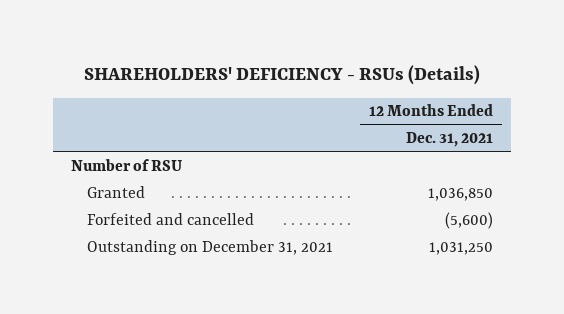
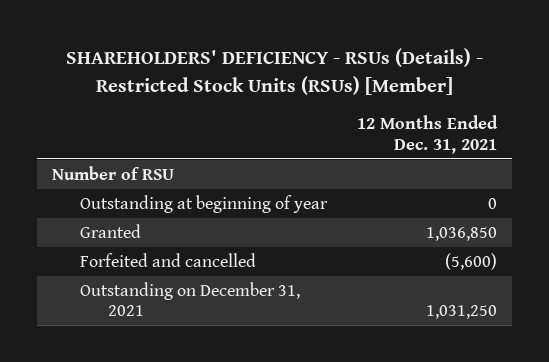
[83,65,480,86] SHAREHOLDERS' DEFICIENCY - RSUs (Details) -> [65,48,483,95] SHAREHOLDERS' DEFICIENCY - RSUs (Details) - Restricted Stock Units (RSUs) [Member]
none -> [79,195,328,214] Outstanding at beginning of year

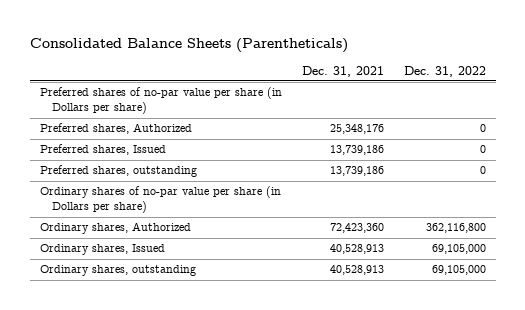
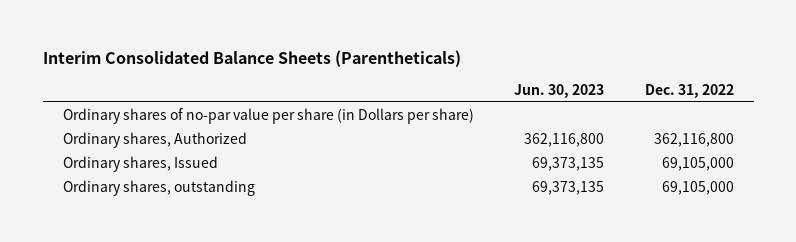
[29,38,348,54] Consolidated Balance Sheets (Parentheticals) -> [42,50,461,68] Interim Consolidated Balance Sheets (Parentheticals)
[301,65,384,77] Dec. 31, 2021 -> none
none -> [514,83,605,98] Jun. 30, 2023
[39,87,282,115] Preferred shares of no-par value per share (in Dollars per share) -> none
[39,123,192,135] Preferred shares, Authorized -> none
[39,144,166,156] Preferred shares, Issued -> none
[39,165,197,178] Preferred shares, outstanding -> none

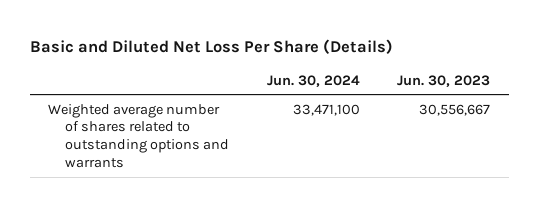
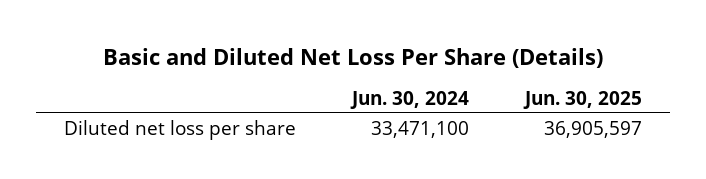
[397,74,491,87] Jun. 30, 2023 -> none
none -> [522,91,642,110] Jun. 30, 2025
[48,103,229,169] Weighted average number of shares related to outstanding options and warrants -> [64,120,297,141] Diluted net loss per share

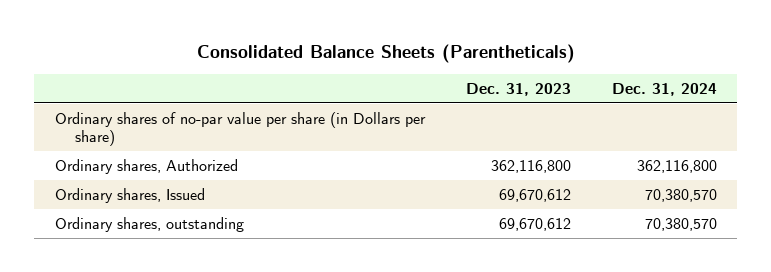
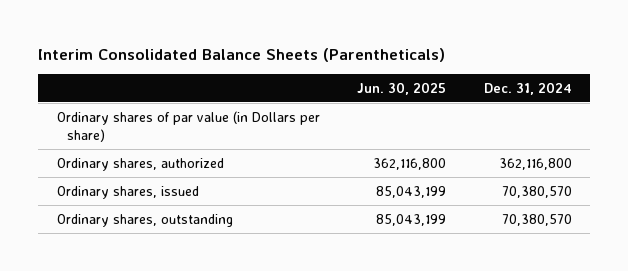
[196,44,575,64] Consolidated Balance Sheets (Parentheticals) -> [37,47,445,62] Interim Consolidated Balance Sheets (Parentheticals)
[465,82,571,96] Dec. 31, 2023 -> none
none -> [357,81,447,95] Jun. 30, 2025
[54,111,426,146] Ordinary shares of no-par value per share (in Dollars per share) -> [56,110,320,142] Ordinary shares of par value (in Dollars per share)
[54,158,238,174] Ordinary shares, Authorized -> [56,157,224,171] Ordinary shares, authorized
[54,187,205,203] Ordinary shares, Issued -> [56,185,199,199] Ordinary shares, issued

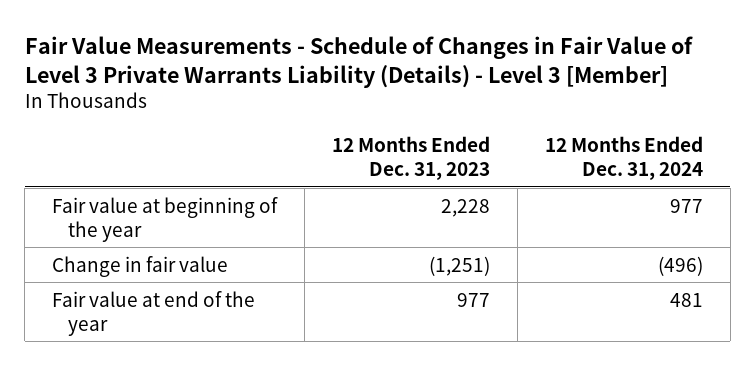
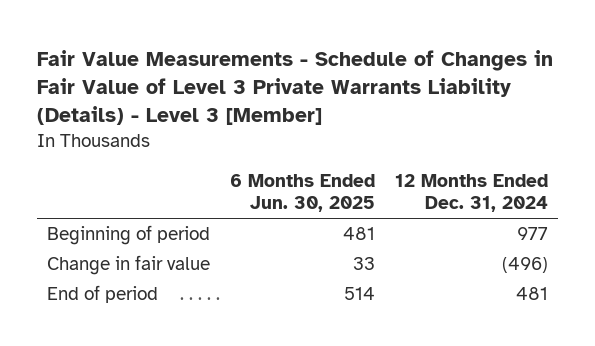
[332,135,491,180] 12 Months Ended Dec. 31, 2023 -> none
none -> [230,173,376,213] 6 Months Ended Jun. 30, 2025
[52,196,279,242] Fair value at beginning of the year -> [47,225,211,246] Beginning of period
[52,290,256,336] Fair value at end of the year -> [47,285,159,304] End of period

